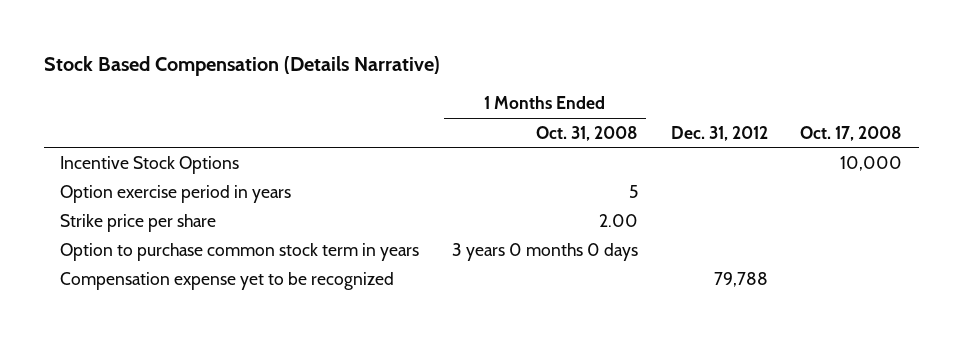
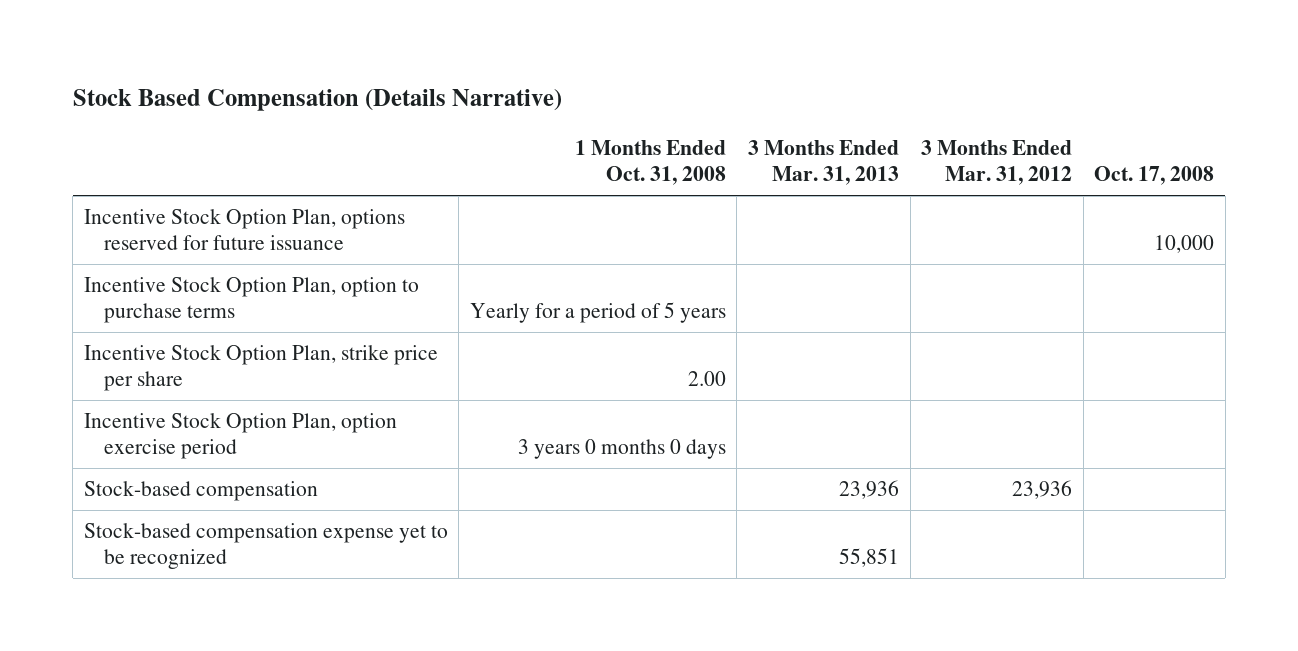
[670,125,768,141] Dec. 31, 2012 -> none
none -> [748,140,900,186] 3 Months Ended Mar. 31, 2013
none -> [921,140,1073,186] 3 Months Ended Mar. 31, 2012
[60,184,292,203] Option exercise period in years -> none
[60,155,240,174] Incentive Stock Options -> [83,208,405,250] Incentive Stock Option Plan, options reserved for future issuance
none -> [83,276,419,323] Incentive Stock Option Plan, option to purchase terms
[60,213,217,232] Strike price per share -> [83,344,438,391] Incentive Stock Option Plan, strike price per share
[60,242,420,261] Option to purchase common stock term in years -> [83,412,397,459] Incentive Stock Option Plan, option exercise period
none -> [83,480,318,501] Stock-based compensation
[60,271,395,290] Compensation expense yet to be recognized -> [83,522,448,569] Stock-based compensation expense yet to be recognized

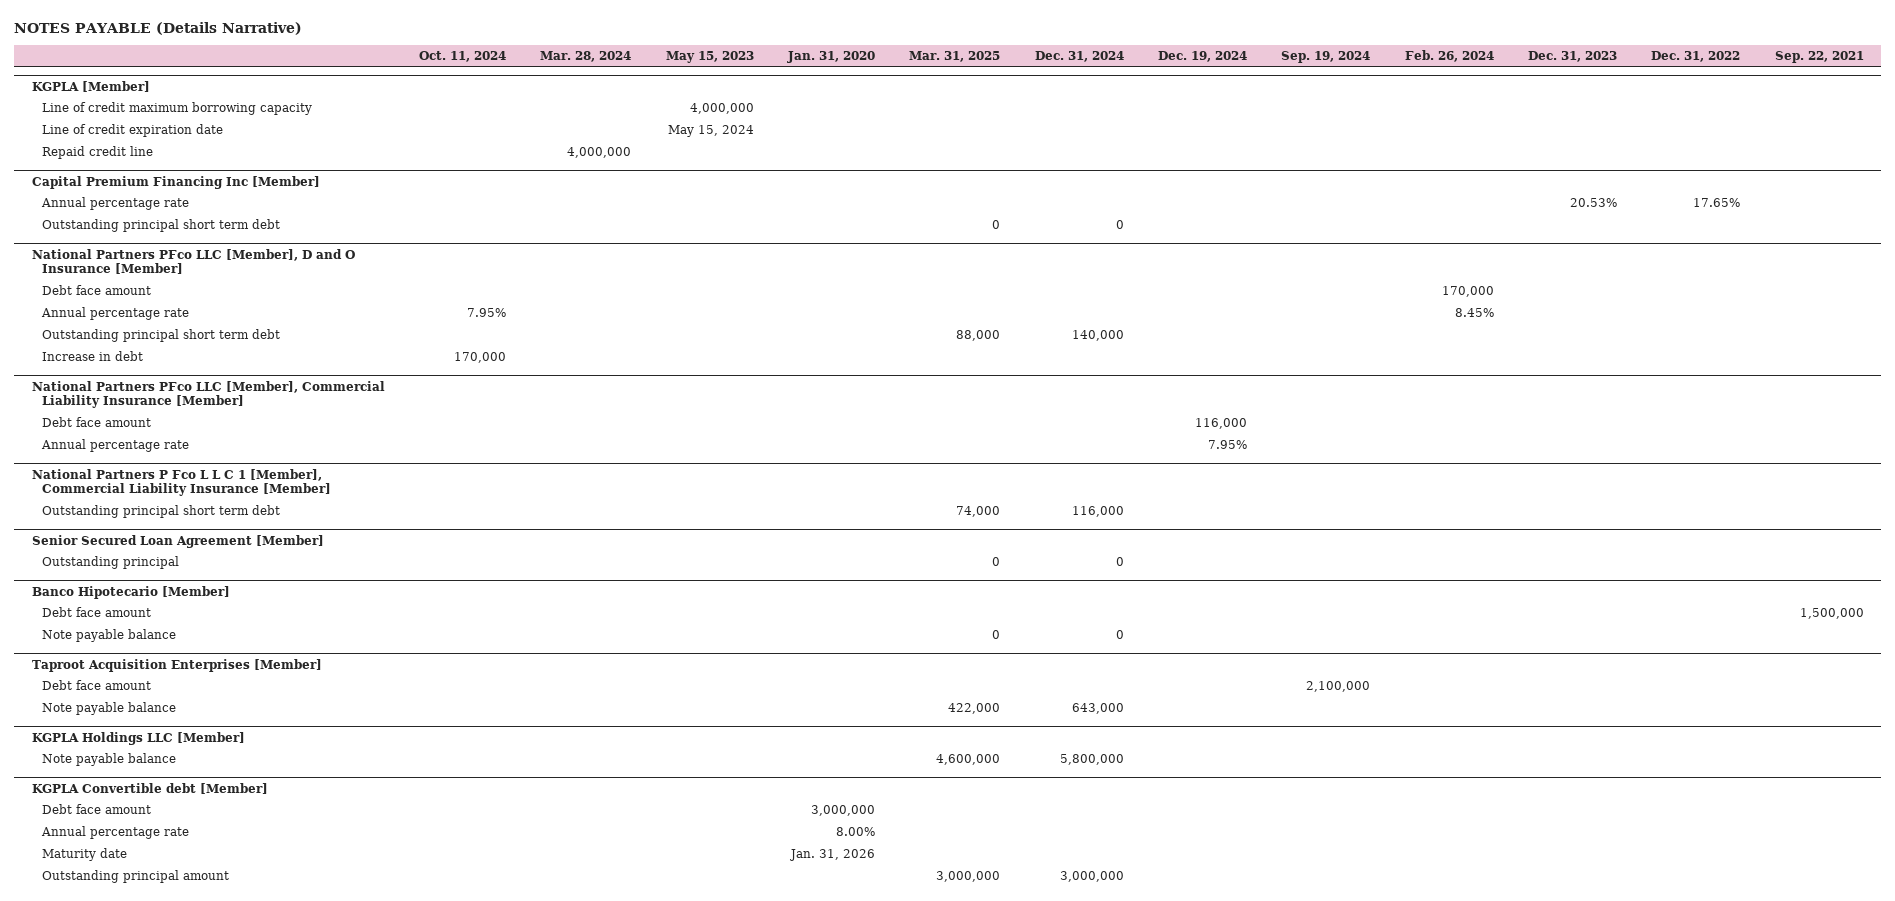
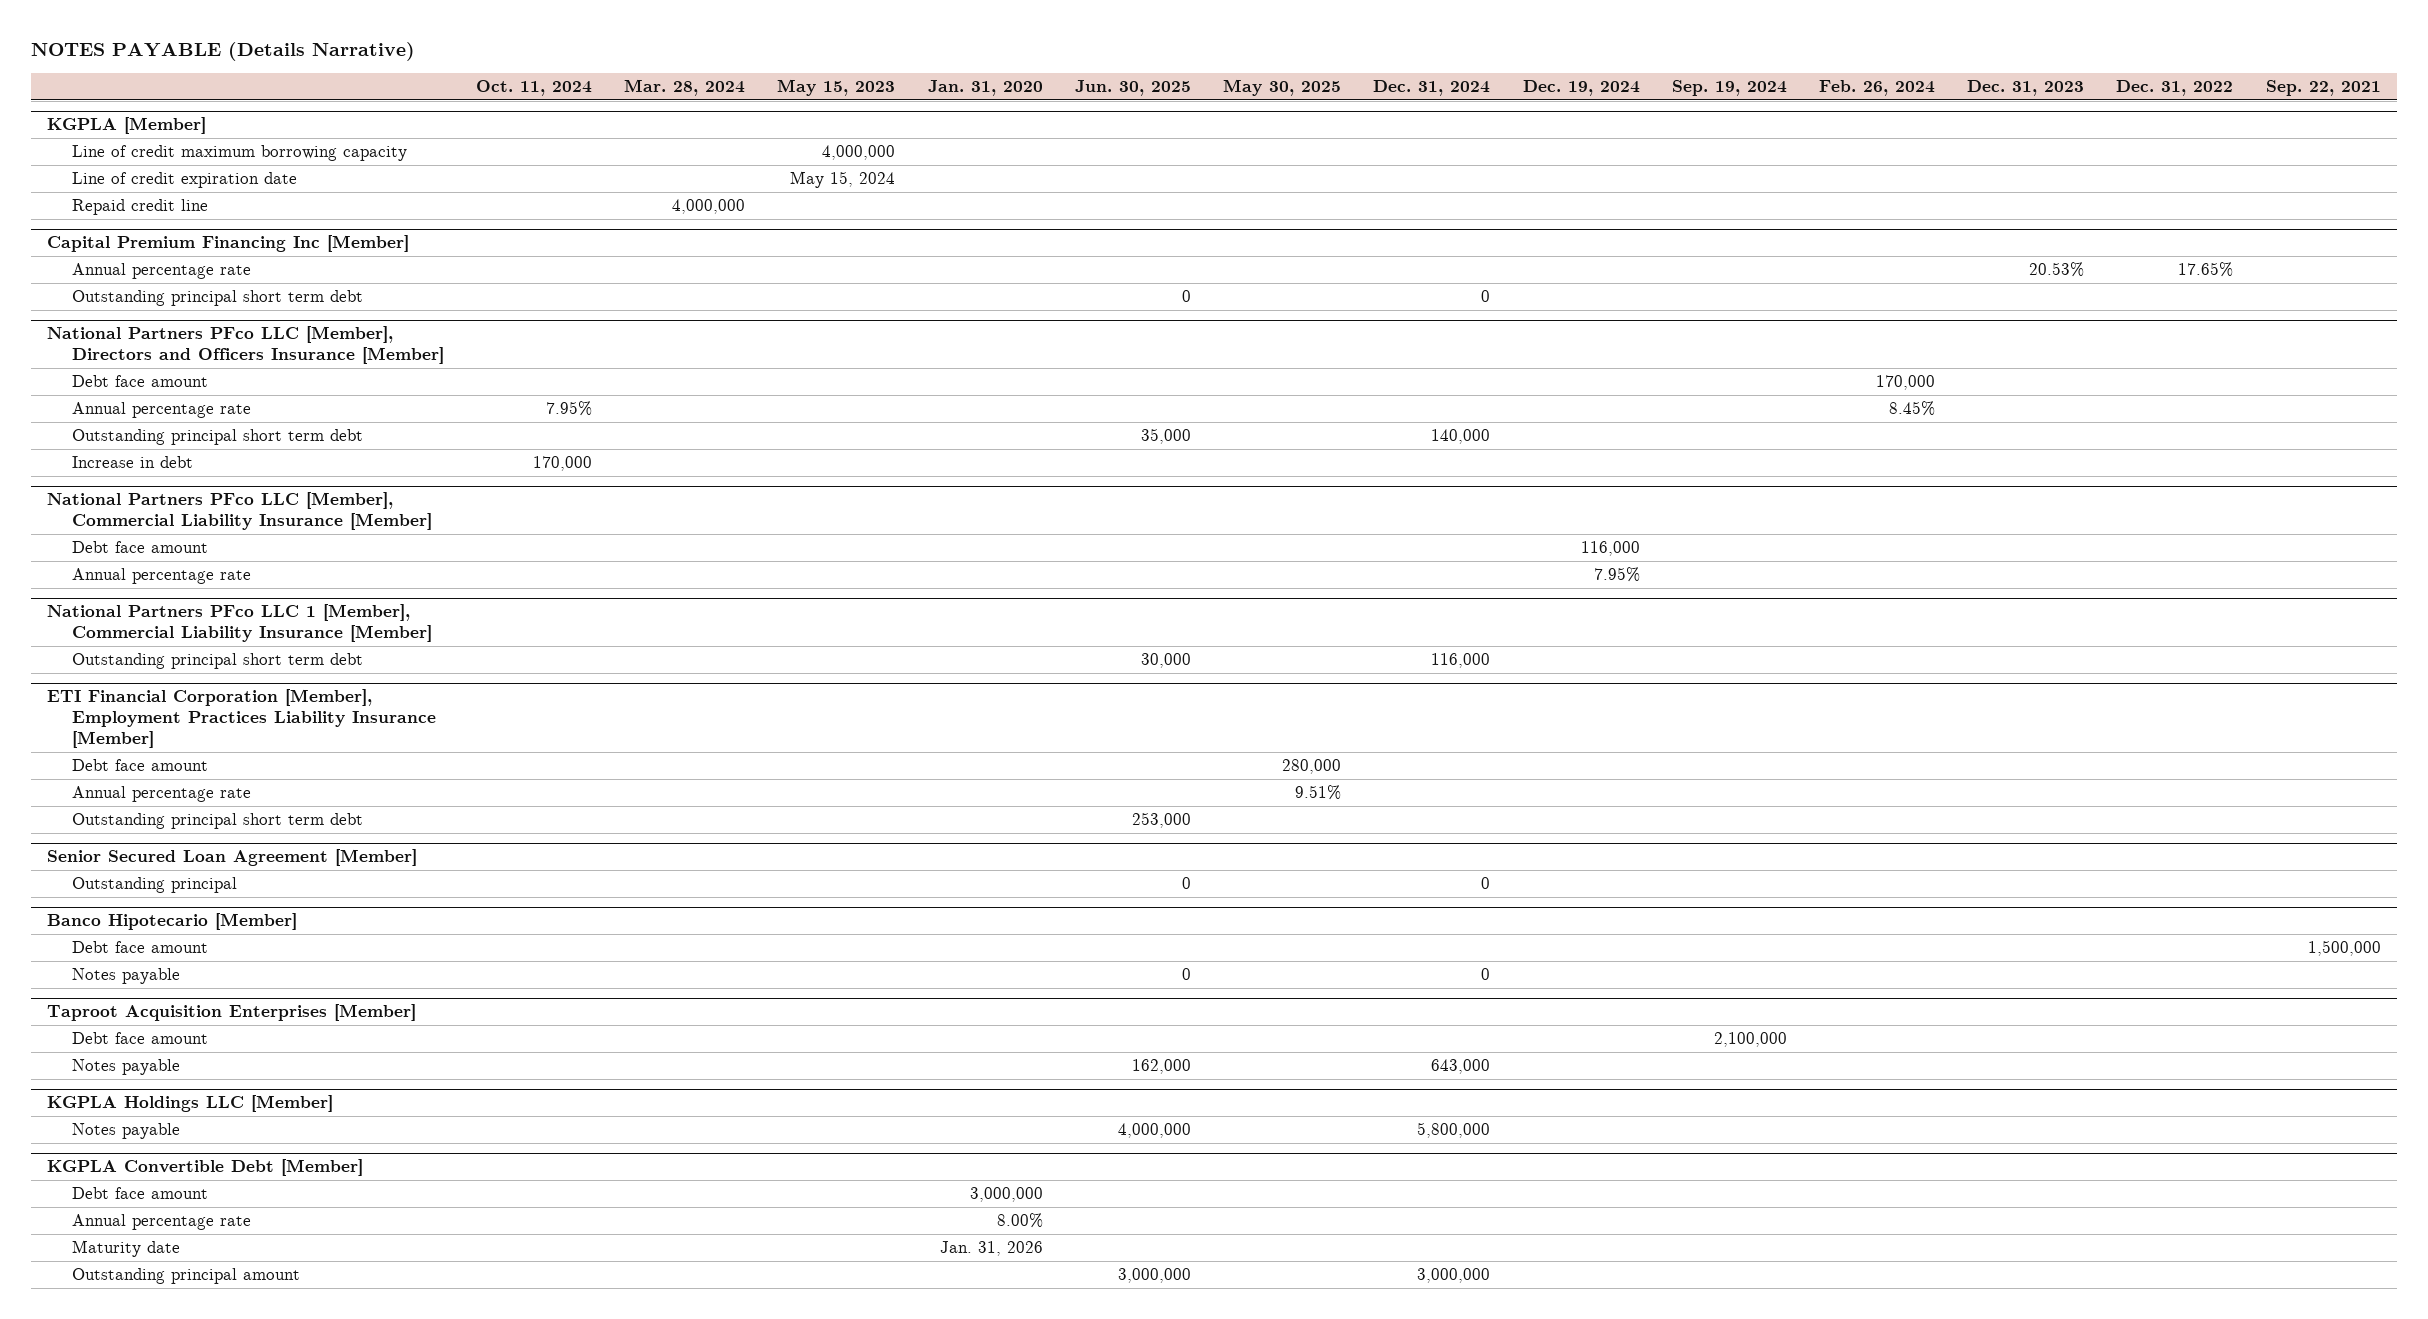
[909,51,1001,63] Mar. 31, 2025 -> none
none -> [1074,79,1191,96] Jun. 30, 2025
none -> [1223,78,1342,96] May 30, 2025
[31,248,355,275] National Partners PFco LLC [Member], D and O Insurance [Member] -> [47,326,444,365] National Partners PFco LLC [Member], Directors and Officers Insurance [Member]
[31,468,332,497] National Partners P Fco L L C 1 [Member], Commercial Liability Insurance [Member] -> [47,604,432,643] National Partners PFco LLC 1 [Member], Commercial Liability Insurance [Member]
none -> [47,689,436,749] ETI Financial Corporation [Member], Employment Practices Liability Insurance [Member]
none -> [71,759,208,772] Debt face amount
none -> [71,786,251,803] Annual percentage rate
none -> [71,813,363,830] Outstanding principal short term debt
[42,629,177,643] Note payable balance -> [71,968,180,985] Notes payable
[42,702,177,716] Note payable balance -> [71,1059,180,1076] Notes payable
[42,753,177,767] Note payable balance -> [71,1123,180,1140] Notes payable
[31,782,268,794] KGPLA Convertible debt [Member] -> [47,1159,364,1177] KGPLA Convertible Debt [Member]

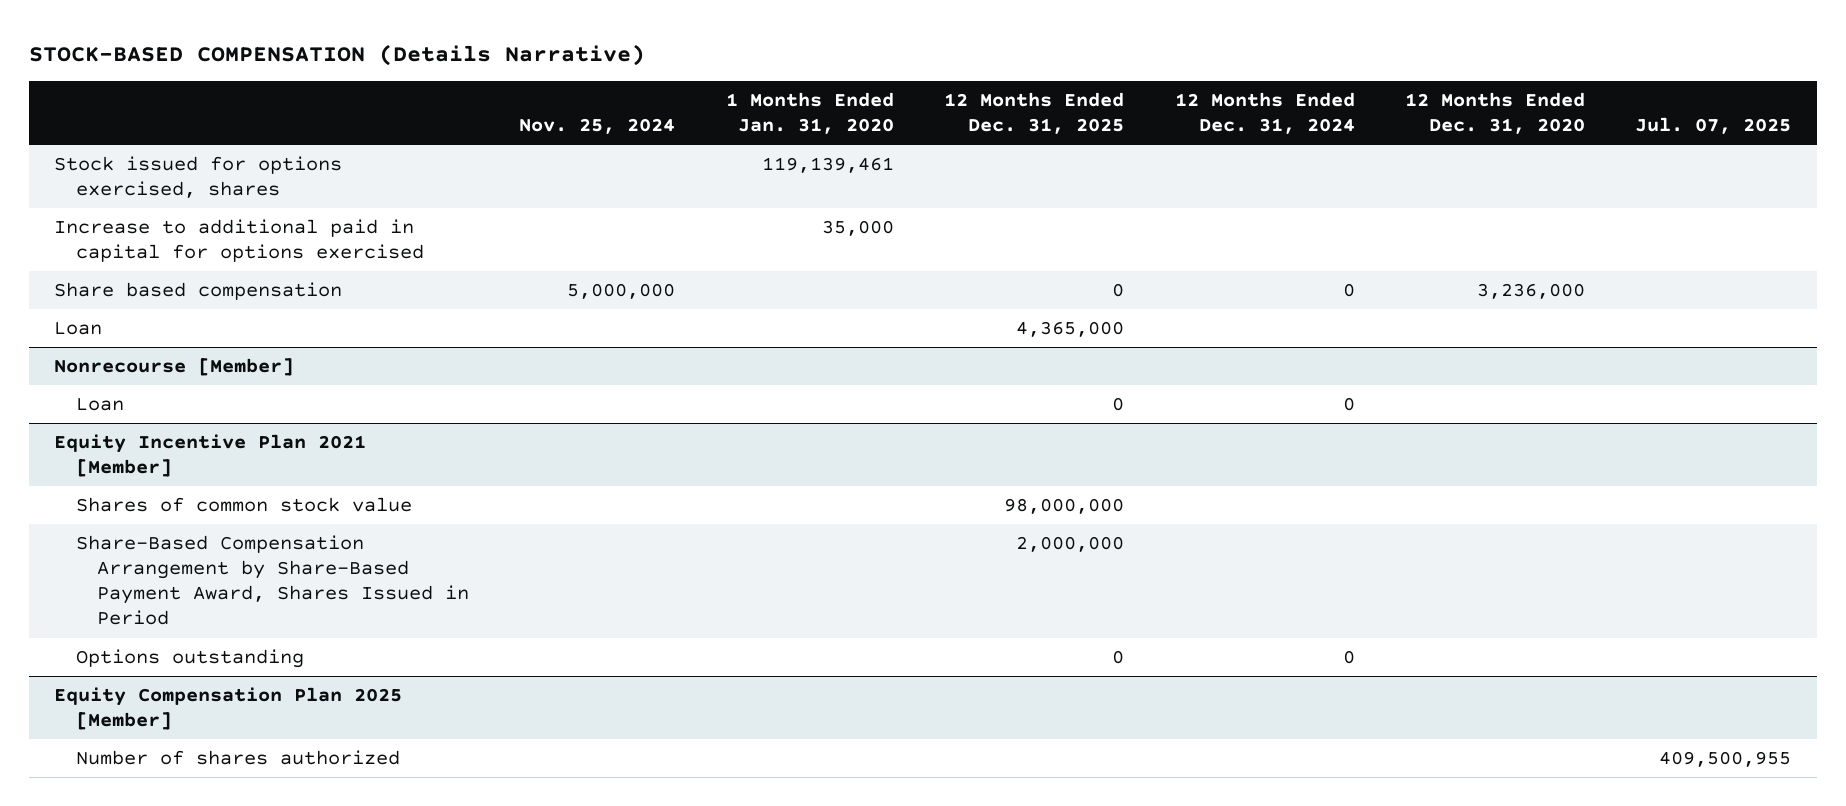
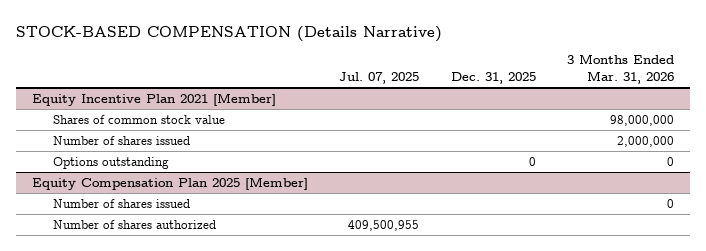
[519,118,676,135] Nov. 25, 2024 -> none
[725,91,894,135] 1 Months Ended Jan. 31, 2020 -> none
[944,91,1125,135] 12 Months Ended Dec. 31, 2025 -> none
[1174,91,1355,135] 12 Months Ended Dec. 31, 2024 -> none
[1404,91,1585,135] 12 Months Ended Dec. 31, 2020 -> none
none -> [450,72,536,85] Dec. 31, 2025
none -> [567,54,675,85] 3 Months Ended Mar. 31, 2026
[54,156,343,199] Stock issued for options exercised, shares -> none
[54,219,424,263] Increase to additional paid in capital for options exercised -> none
[54,282,343,301] Share based compensation -> none
[54,322,103,336] Loan -> none
[54,358,295,377] Nonrecourse [Member] -> none
[75,398,124,412] Loan -> none
[75,535,469,626] Share-Based Compensation Arrangement by Share-Based Payment Award, Shares Issued in Period -> [52,135,190,145] Number of shares issued
none -> [52,198,190,208] Number of shares issued

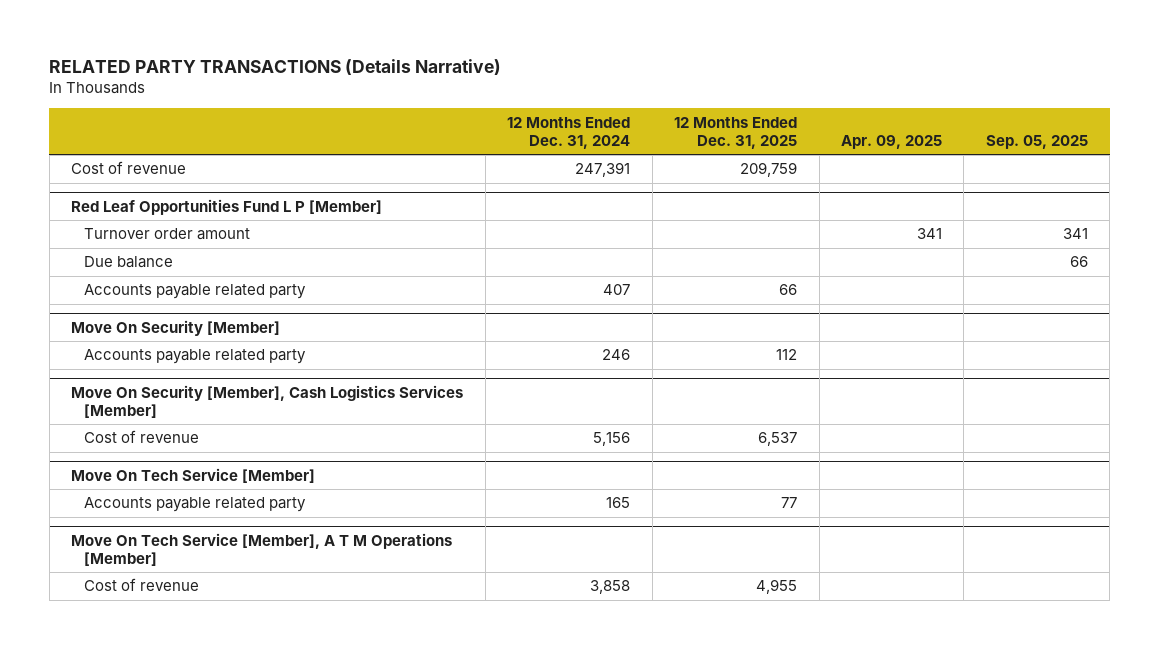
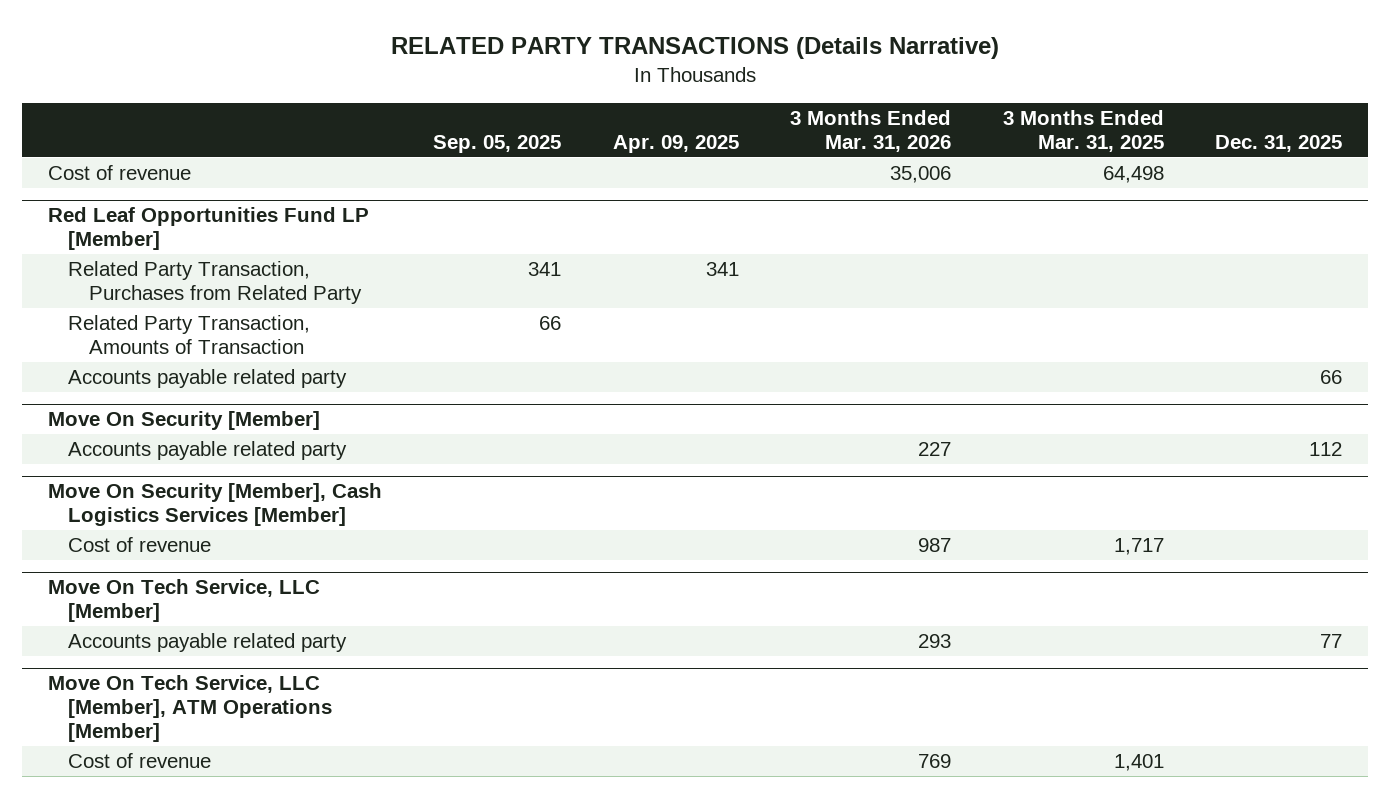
[507,116,631,149] 12 Months Ended Dec. 31, 2024 -> none
[674,116,798,149] 12 Months Ended Dec. 31, 2025 -> none
none -> [790,109,952,152] 3 Months Ended Mar. 31, 2026
none -> [1002,109,1164,152] 3 Months Ended Mar. 31, 2025
none -> [1215,134,1343,152] Dec. 31, 2025
[71,198,383,215] Red Leaf Opportunities Fund L P [Member] -> [47,207,369,251] Red Leaf Opportunities Fund LP [Member]
[83,228,250,241] Turnover order amount -> [68,260,362,305] Related Party Transaction, Purchases from Related Party
[83,256,173,269] Due balance -> [68,314,311,355] Related Party Transaction, Amounts of Transaction
[71,467,316,483] Move On Tech Service [Member] -> [47,579,320,623] Move On Tech Service, LLC [Member]
[71,532,453,566] Move On Tech Service [Member], A T M Operations [Member] -> [47,675,333,743] Move On Tech Service, LLC [Member], ATM Operations [Member]

